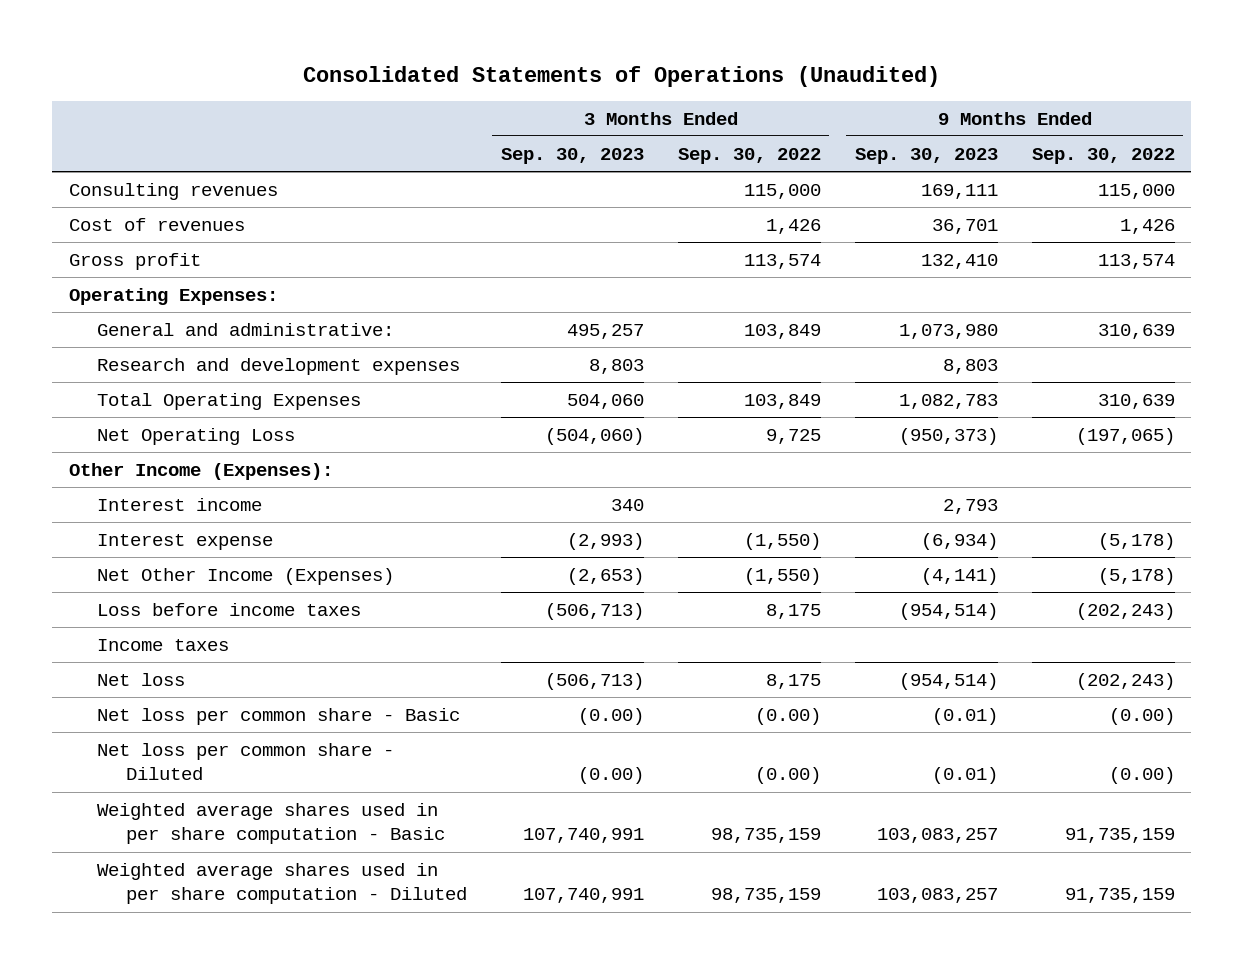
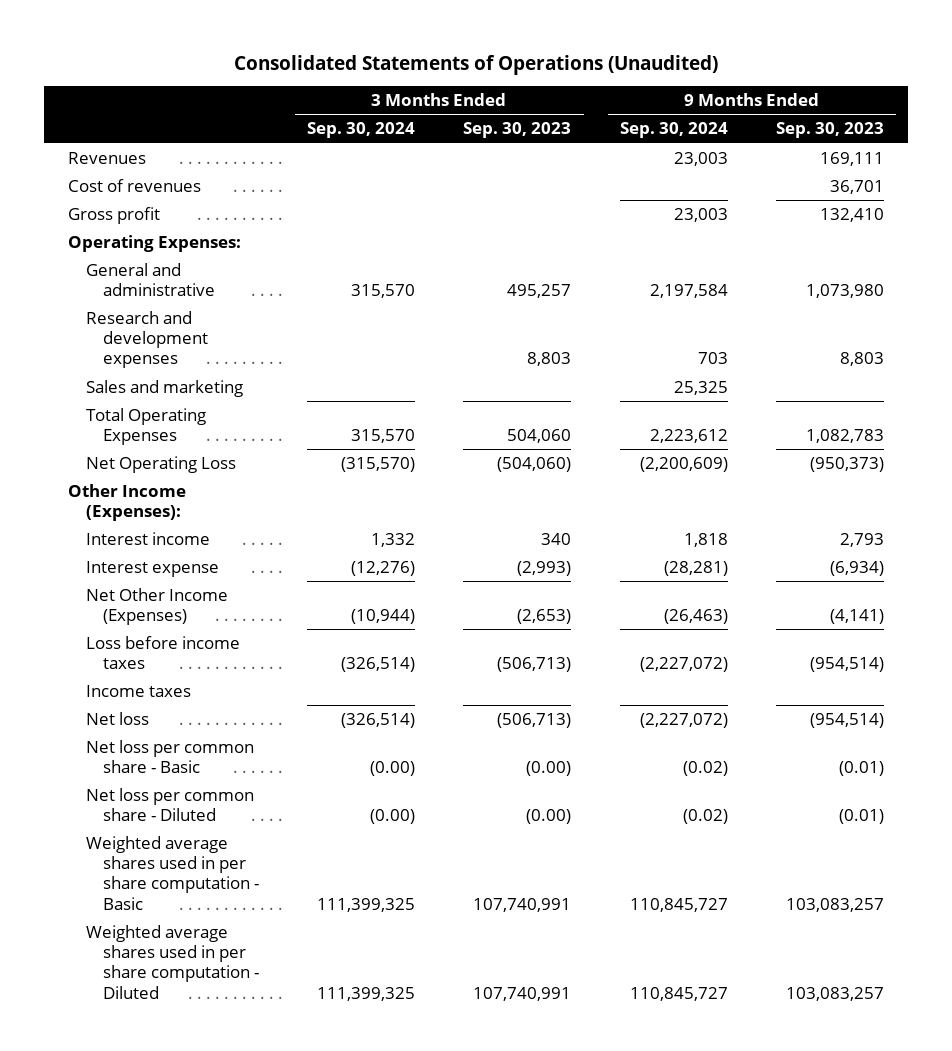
[677,147,821,164] Sep. 30, 2022 -> none
[1031,147,1175,164] Sep. 30, 2022 -> none
none -> [307,122,416,139] Sep. 30, 2024
none -> [619,122,728,139] Sep. 30, 2024
[68,182,278,200] Consulting revenues -> [68,151,147,164] Revenues
[97,322,395,336] General and administrative: -> [85,262,215,297] General and administrative
none -> [85,379,243,397] Sales and marketing

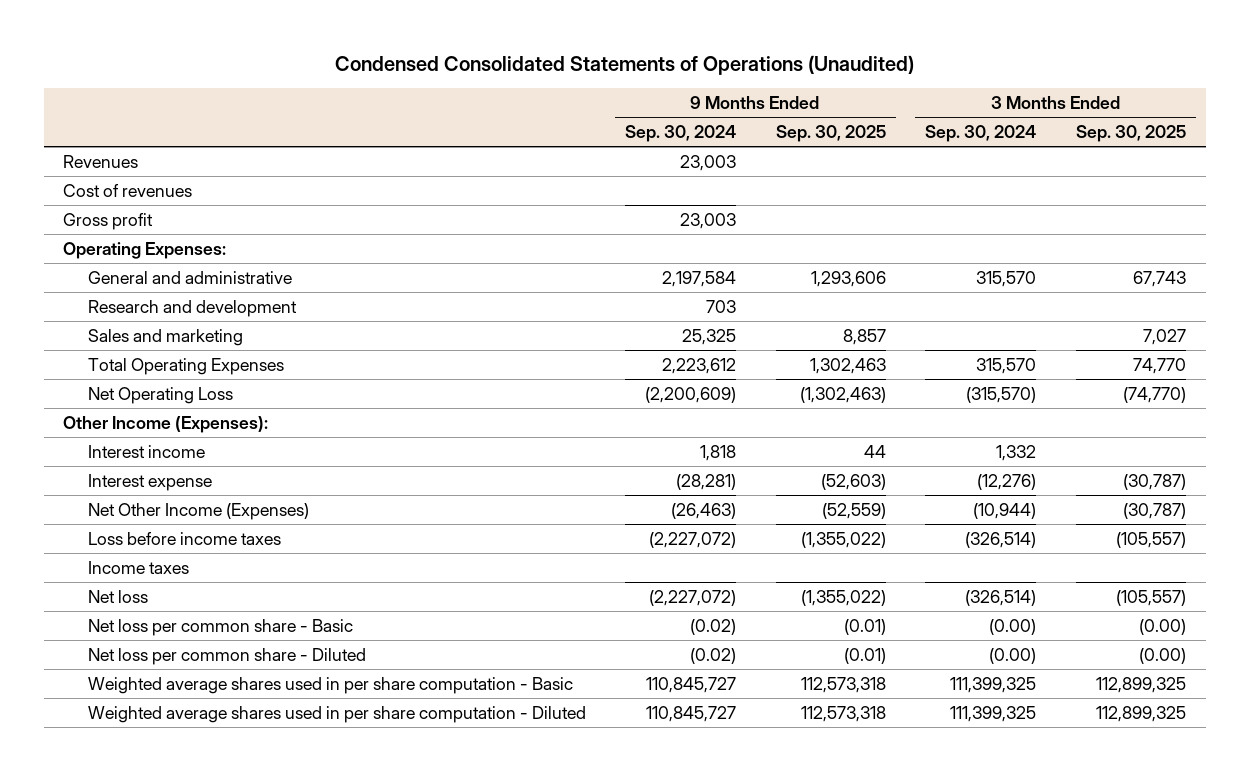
[234,54,719,75] Consolidated Statements of Operations (Unaudited) -> [334,54,914,75] Condensed Consolidated Statements of Operations (Unaudited)
[463,122,572,139] Sep. 30, 2023 -> none
[776,122,885,139] Sep. 30, 2023 -> none
none -> [775,125,886,143] Sep. 30, 2025
none -> [1075,125,1186,143] Sep. 30, 2025
[85,310,208,369] Research and development expenses -> [87,299,297,317] Research and development

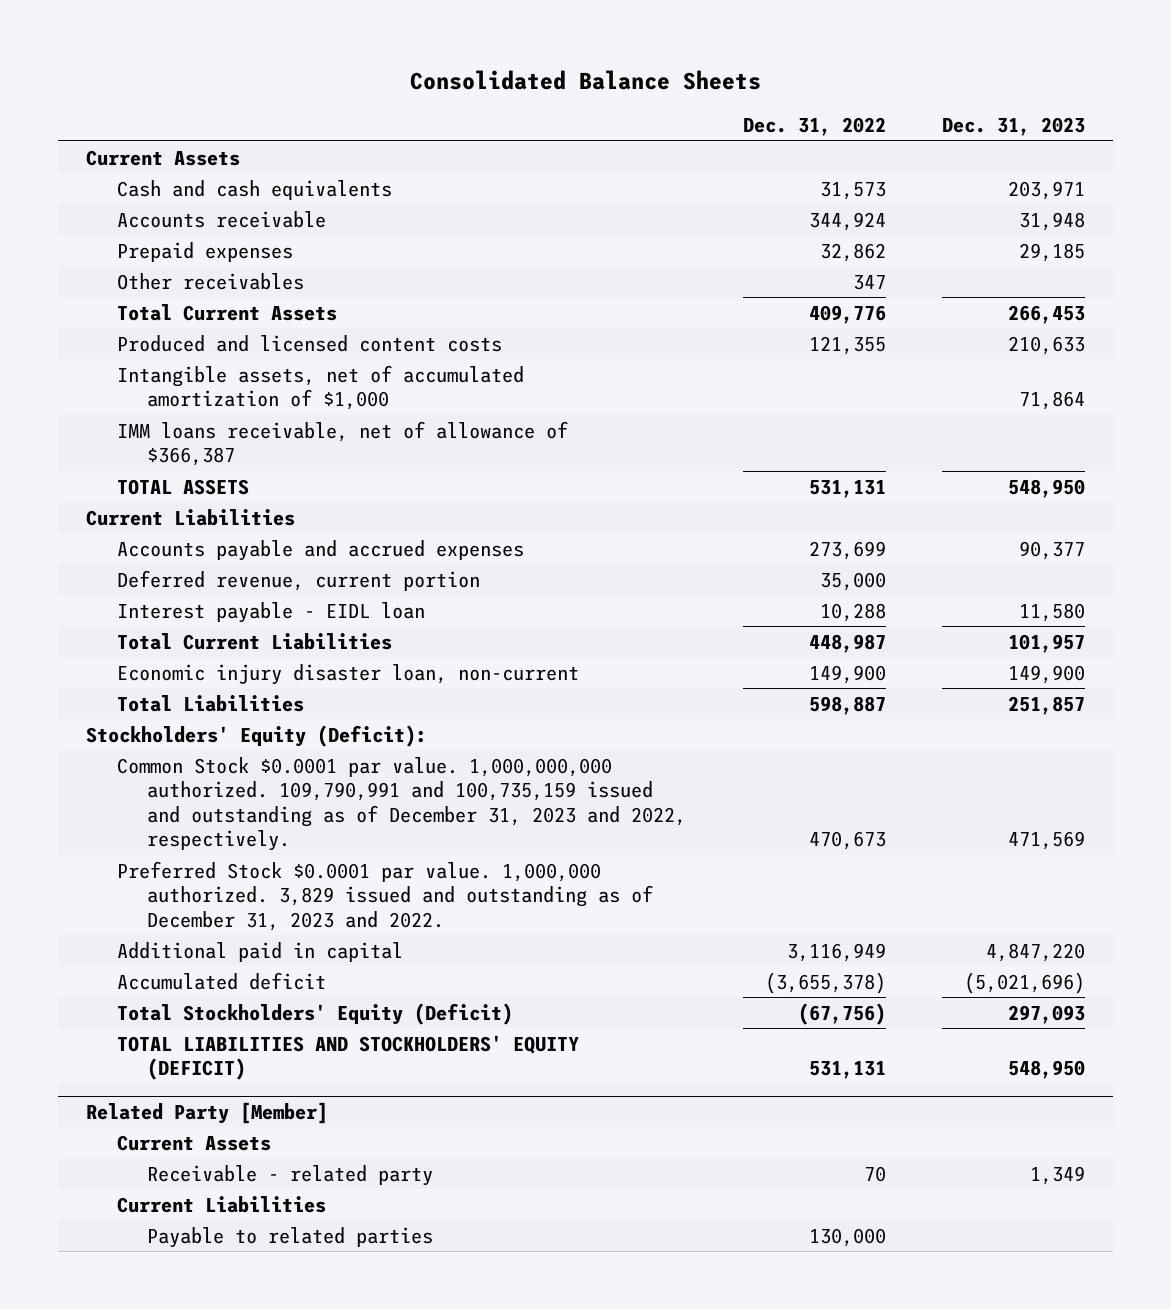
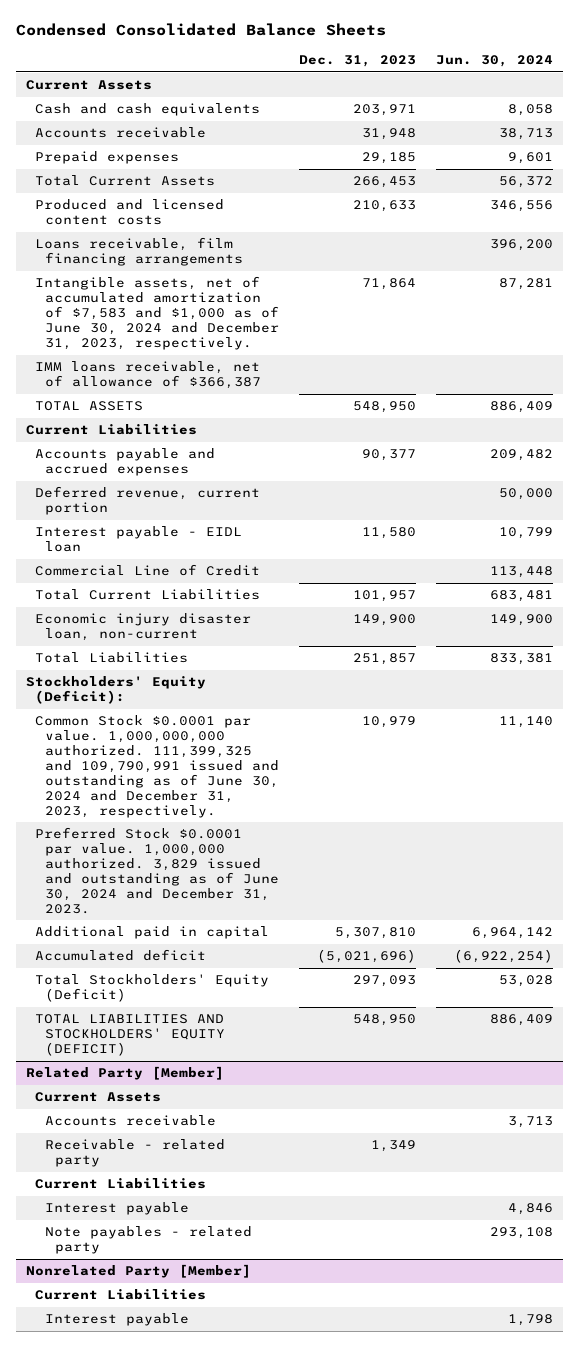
[409,70,761,91] Consolidated Balance Sheets -> [15,23,386,37] Condensed Consolidated Balance Sheets
[742,117,886,137] Dec. 31, 2022 -> none
none -> [435,55,553,68] Jun. 30, 2024
[116,272,304,290] Other receivables -> none
none -> [35,237,244,267] Loans receivable, film financing arrangements
[116,364,524,411] Intangible assets, net of accumulated amortization of $1,000 -> [35,276,280,350] Intangible assets, net of accumulated amortization of $7,583 and $1,000 as of June 30, 2024 and December 31, 2023, respectively.
none -> [35,564,261,577] Commercial Line of Credit
[116,756,687,852] Common Stock $0.0001 par value. 1,000,000,000 authorized. 109,790,991 and 100,735,159 issued and outstanding as of December 31, 2023 and 2022, respectively. -> [35,715,280,818] Common Stock $0.0001 par value. 1,000,000,000 authorized. 111,399,325 and 109,790,991 issued and outstanding as of June 30, 2024 and December 31, 2023, respectively.
[1008,831,1086,851] 471,569 -> [361,716,416,729] 10,979
[116,860,654,931] Preferred Stock $0.0001 par value. 1,000,000 authorized. 3,829 issued and outstanding as of December 31, 2023 and 2022. -> [35,827,280,914] Preferred Stock $0.0001 par value. 1,000,000 authorized. 3,829 issued and outstanding as of June 30, 2024 and December 31, 2023.
[986,942,1086,962] 4,847,220 -> [334,927,416,940] 5,307,810
none -> [45,1115,217,1127] Accounts receivable
[147,1226,434,1248] Payable to related parties -> none
none -> [45,1202,190,1216] Interest payable
none -> [45,1226,253,1255] Note payables - related party
none -> [25,1264,251,1279] Nonrelated Party [Member]
none -> [35,1289,207,1301] Current Liabilities
none -> [45,1313,190,1327] Interest payable

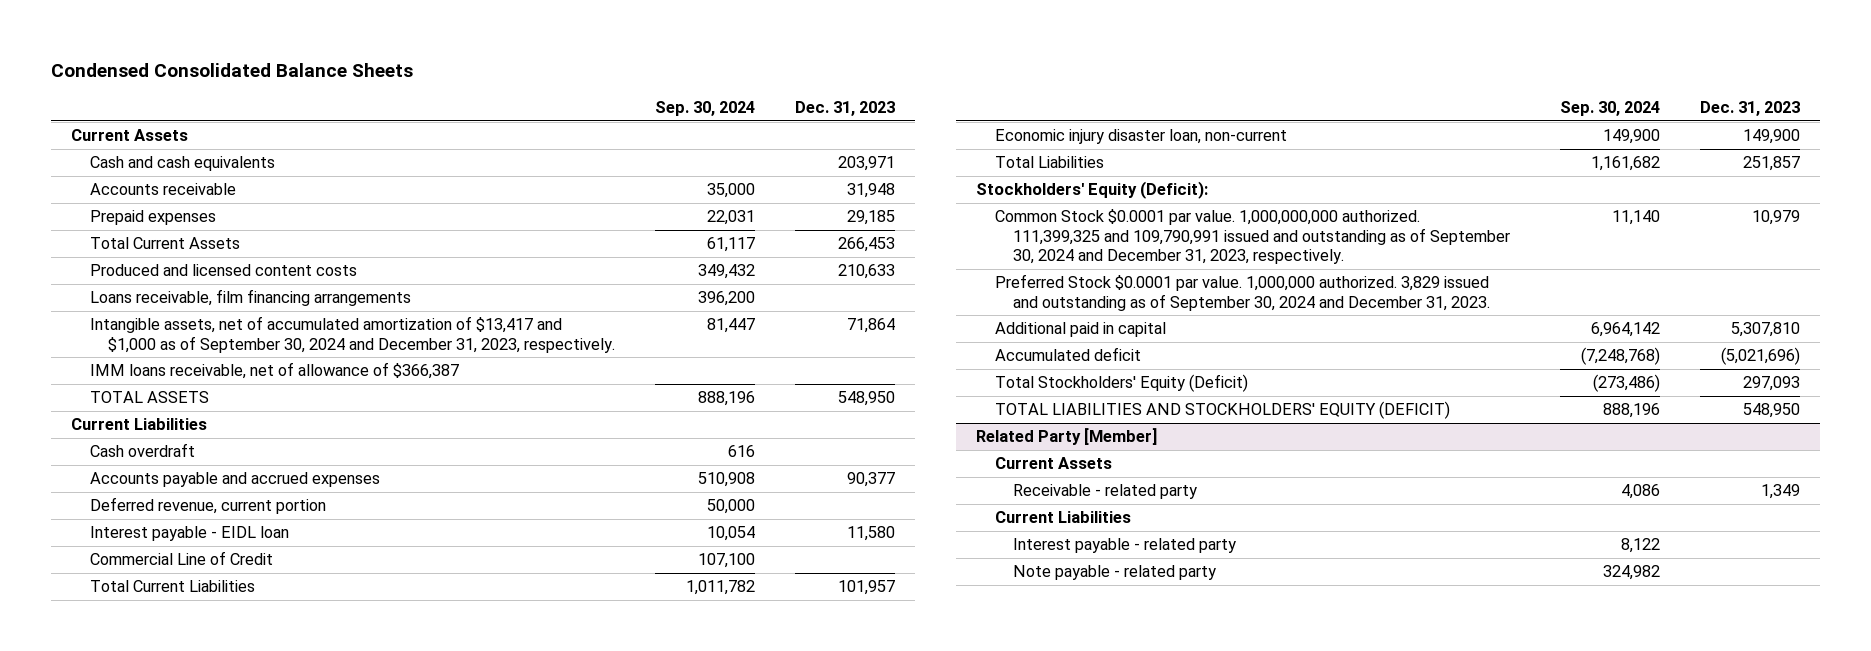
[435,55,553,68] Jun. 30, 2024 -> none
none -> [655,101,756,117] Sep. 30, 2024
[35,276,280,350] Intangible assets, net of accumulated amortization of $7,583 and $1,000 as of June 30, 2024 and December 31, 2023, respectively. -> [89,316,616,353] Intangible assets, net of accumulated amortization of $13,417 and $1,000 as of September 30, 2024 and December 31, 2023, respectively.
none -> [89,443,195,458] Cash overdraft
[35,715,280,818] Common Stock $0.0001 par value. 1,000,000,000 authorized. 111,399,325 and 109,790,991 issued and outstanding as of June 30, 2024 and December 31, 2023, respectively. -> [994,209,1511,265] Common Stock $0.0001 par value. 1,000,000,000 authorized. 111,399,325 and 109,790,991 issued and outstanding as of September 30, 2024 and December 31, 2023, respectively.
[35,827,280,914] Preferred Stock $0.0001 par value. 1,000,000 authorized. 3,829 issued and outstanding as of June 30, 2024 and December 31, 2023. -> [994,274,1491,311] Preferred Stock $0.0001 par value. 1,000,000 authorized. 3,829 issued and outstanding as of September 30, 2024 and December 31, 2023.
[45,1115,217,1127] Accounts receivable -> none
[25,1264,251,1279] Nonrelated Party [Member] -> none
[35,1289,207,1301] Current Liabilities -> none
[45,1313,190,1327] Interest payable -> none
[45,1202,190,1216] Interest payable -> [1013,538,1237,554] Interest payable - related party
[45,1226,253,1255] Note payables - related party -> [1013,565,1217,581] Note payable - related party

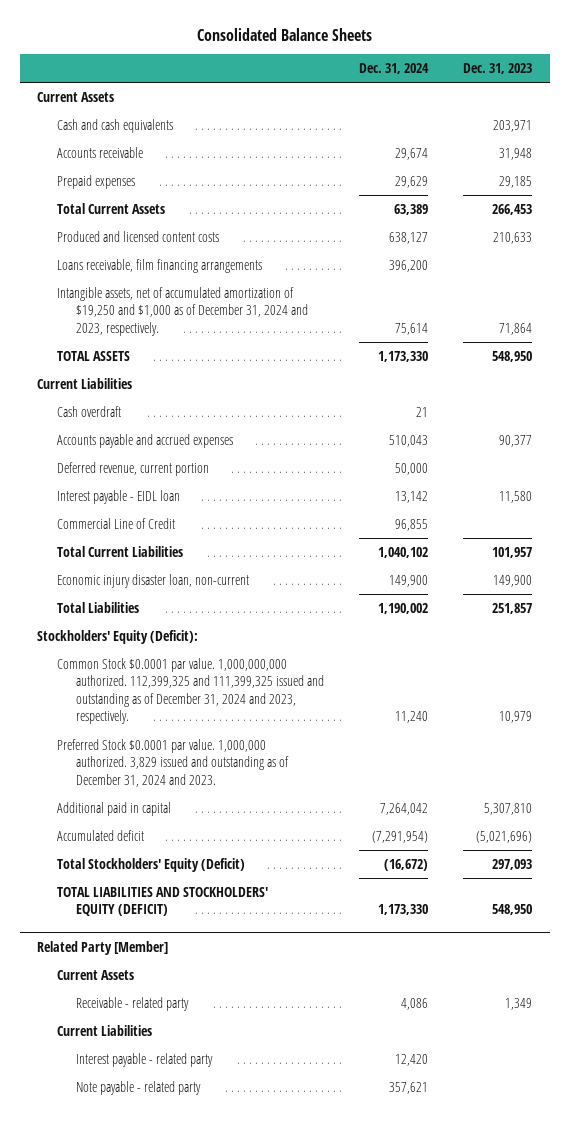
[51,63,414,78] Condensed Consolidated Balance Sheets -> [196,27,372,41] Consolidated Balance Sheets
[655,101,756,117] Sep. 30, 2024 -> none
none -> [359,62,430,74] Dec. 31, 2024
[89,362,459,380] IMM loans receivable, net of allowance of $366,387 -> none
[89,316,616,353] Intangible assets, net of accumulated amortization of $13,417 and $1,000 as of September 30, 2024 and December 31, 2023, respectively. -> [56,286,308,336] Intangible assets, net of accumulated amortization of $19,250 and $1,000 as of December 31, 2024 and 2023, respectively.
[994,209,1511,265] Common Stock $0.0001 par value. 1,000,000,000 authorized. 111,399,325 and 109,790,991 issued and outstanding as of September 30, 2024 and December 31, 2023, respectively. -> [56,657,324,725] Common Stock $0.0001 par value. 1,000,000,000 authorized. 112,399,325 and 111,399,325 issued and outstanding as of December 31, 2024 and 2023, respectively.
[994,274,1491,311] Preferred Stock $0.0001 par value. 1,000,000 authorized. 3,829 issued and outstanding as of September 30, 2024 and December 31, 2023. -> [56,738,289,787] Preferred Stock $0.0001 par value. 1,000,000 authorized. 3,829 issued and outstanding as of December 31, 2024 and 2023.

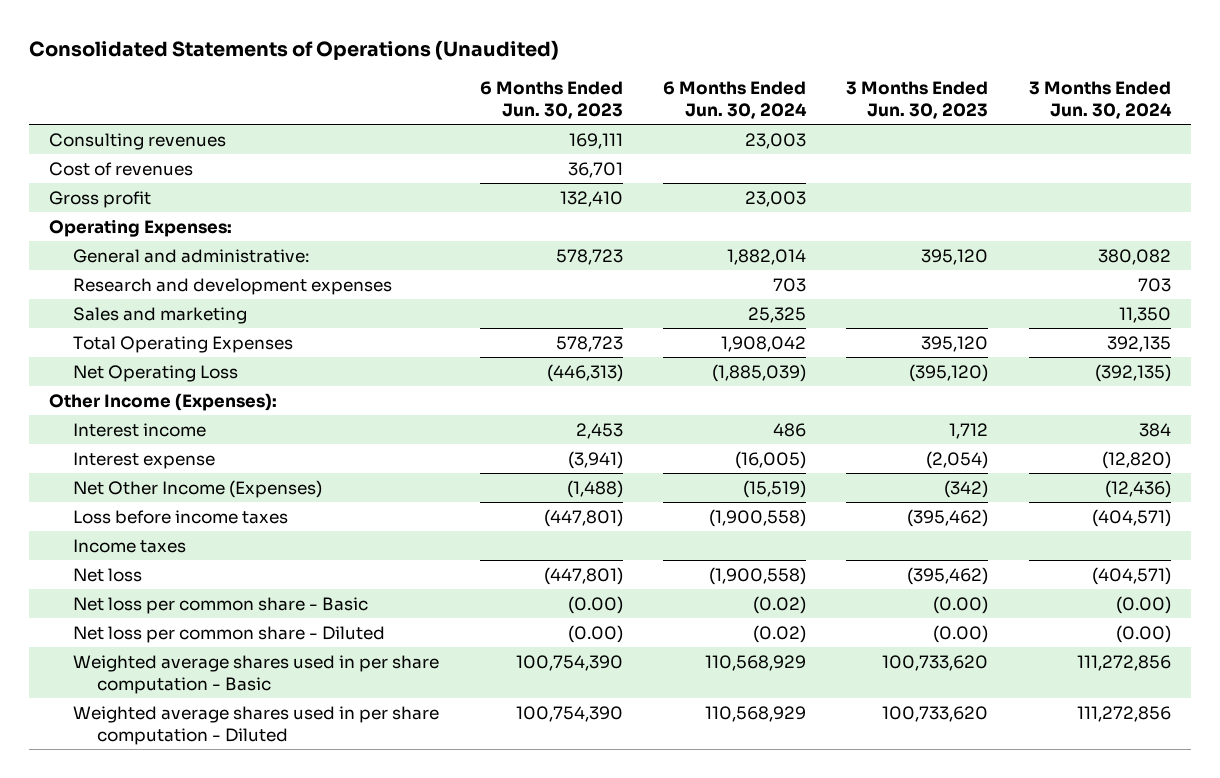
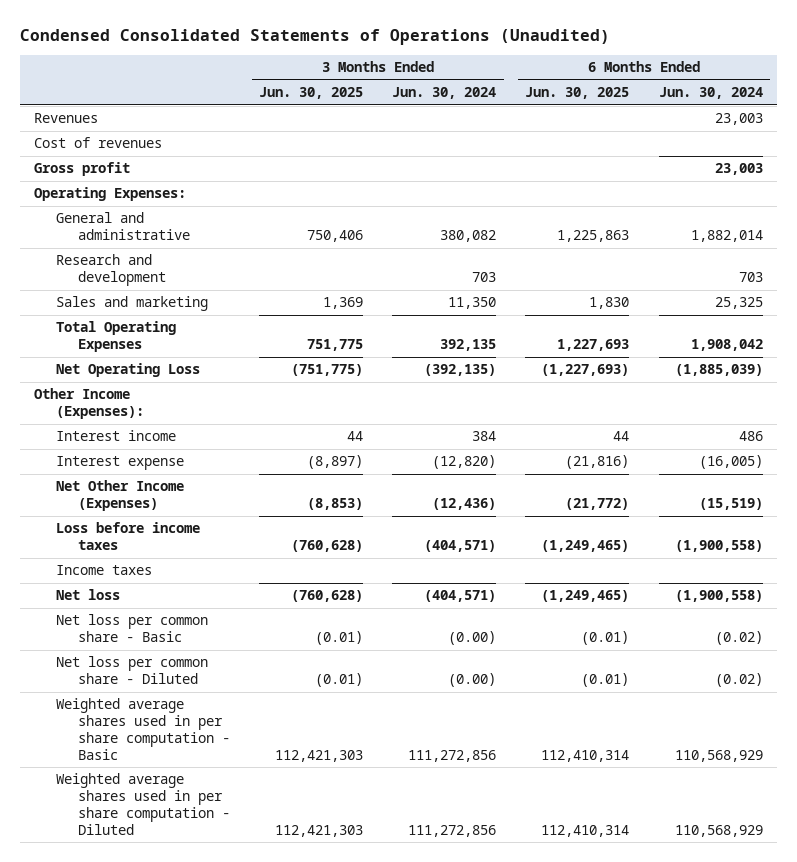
[29,39,560,60] Consolidated Statements of Operations (Unaudited) -> [19,29,610,46] Condensed Consolidated Statements of Operations (Unaudited)
[479,80,623,119] 6 Months Ended Jun. 30, 2023 -> none
[846,80,989,119] 3 Months Ended Jun. 30, 2023 -> none
none -> [259,87,364,100] Jun. 30, 2025
none -> [525,87,630,100] Jun. 30, 2025
[49,132,227,150] Consulting revenues -> [34,113,99,124] Revenues
[73,248,310,263] General and administrative: -> [56,212,190,241] General and administrative
[73,277,393,295] Research and development expenses -> [56,254,166,287] Research and development

